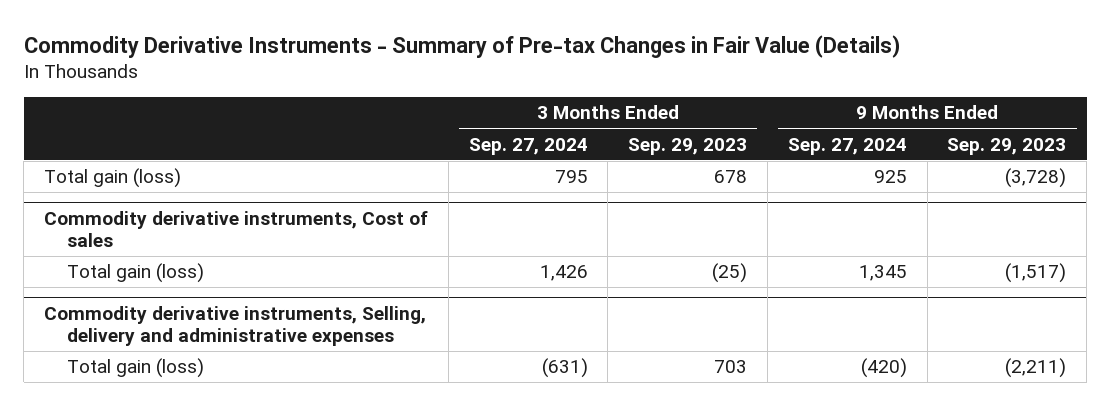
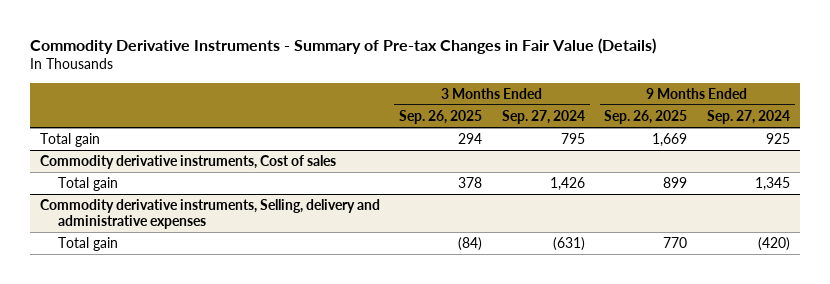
[628,137,748,155] Sep. 29, 2023 -> none
[947,137,1067,155] Sep. 29, 2023 -> none
none -> [399,110,483,125] Sep. 26, 2025
none -> [604,110,688,125] Sep. 26, 2025
[44,168,182,189] Total gain (loss) -> [39,133,100,148] Total gain
[67,263,205,284] Total gain (loss) -> [57,177,118,192] Total gain
[67,358,205,379] Total gain (loss) -> [57,237,118,252] Total gain

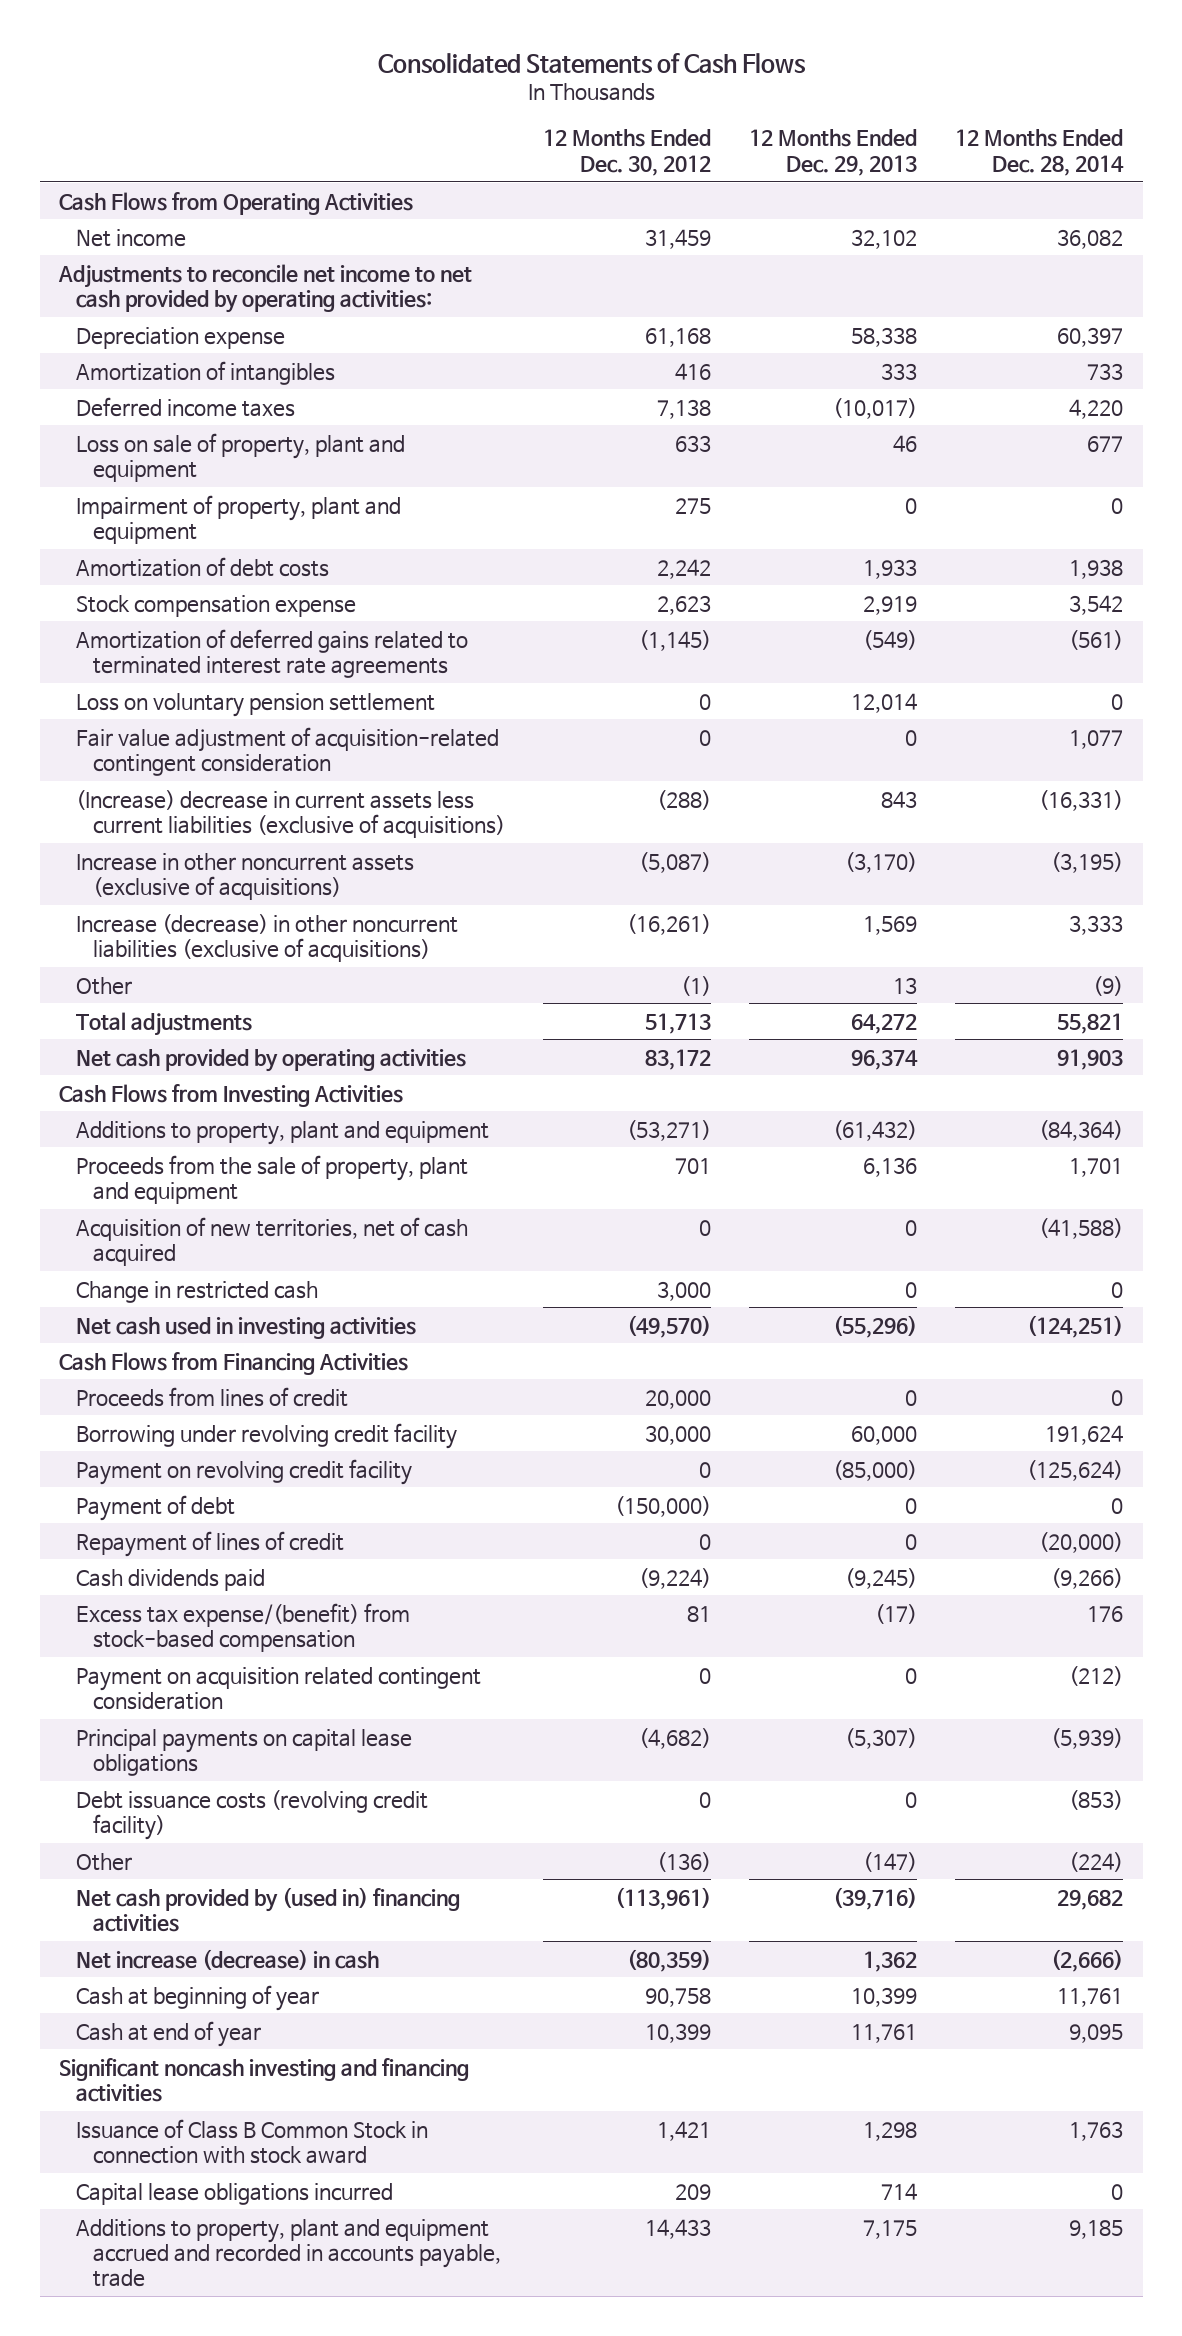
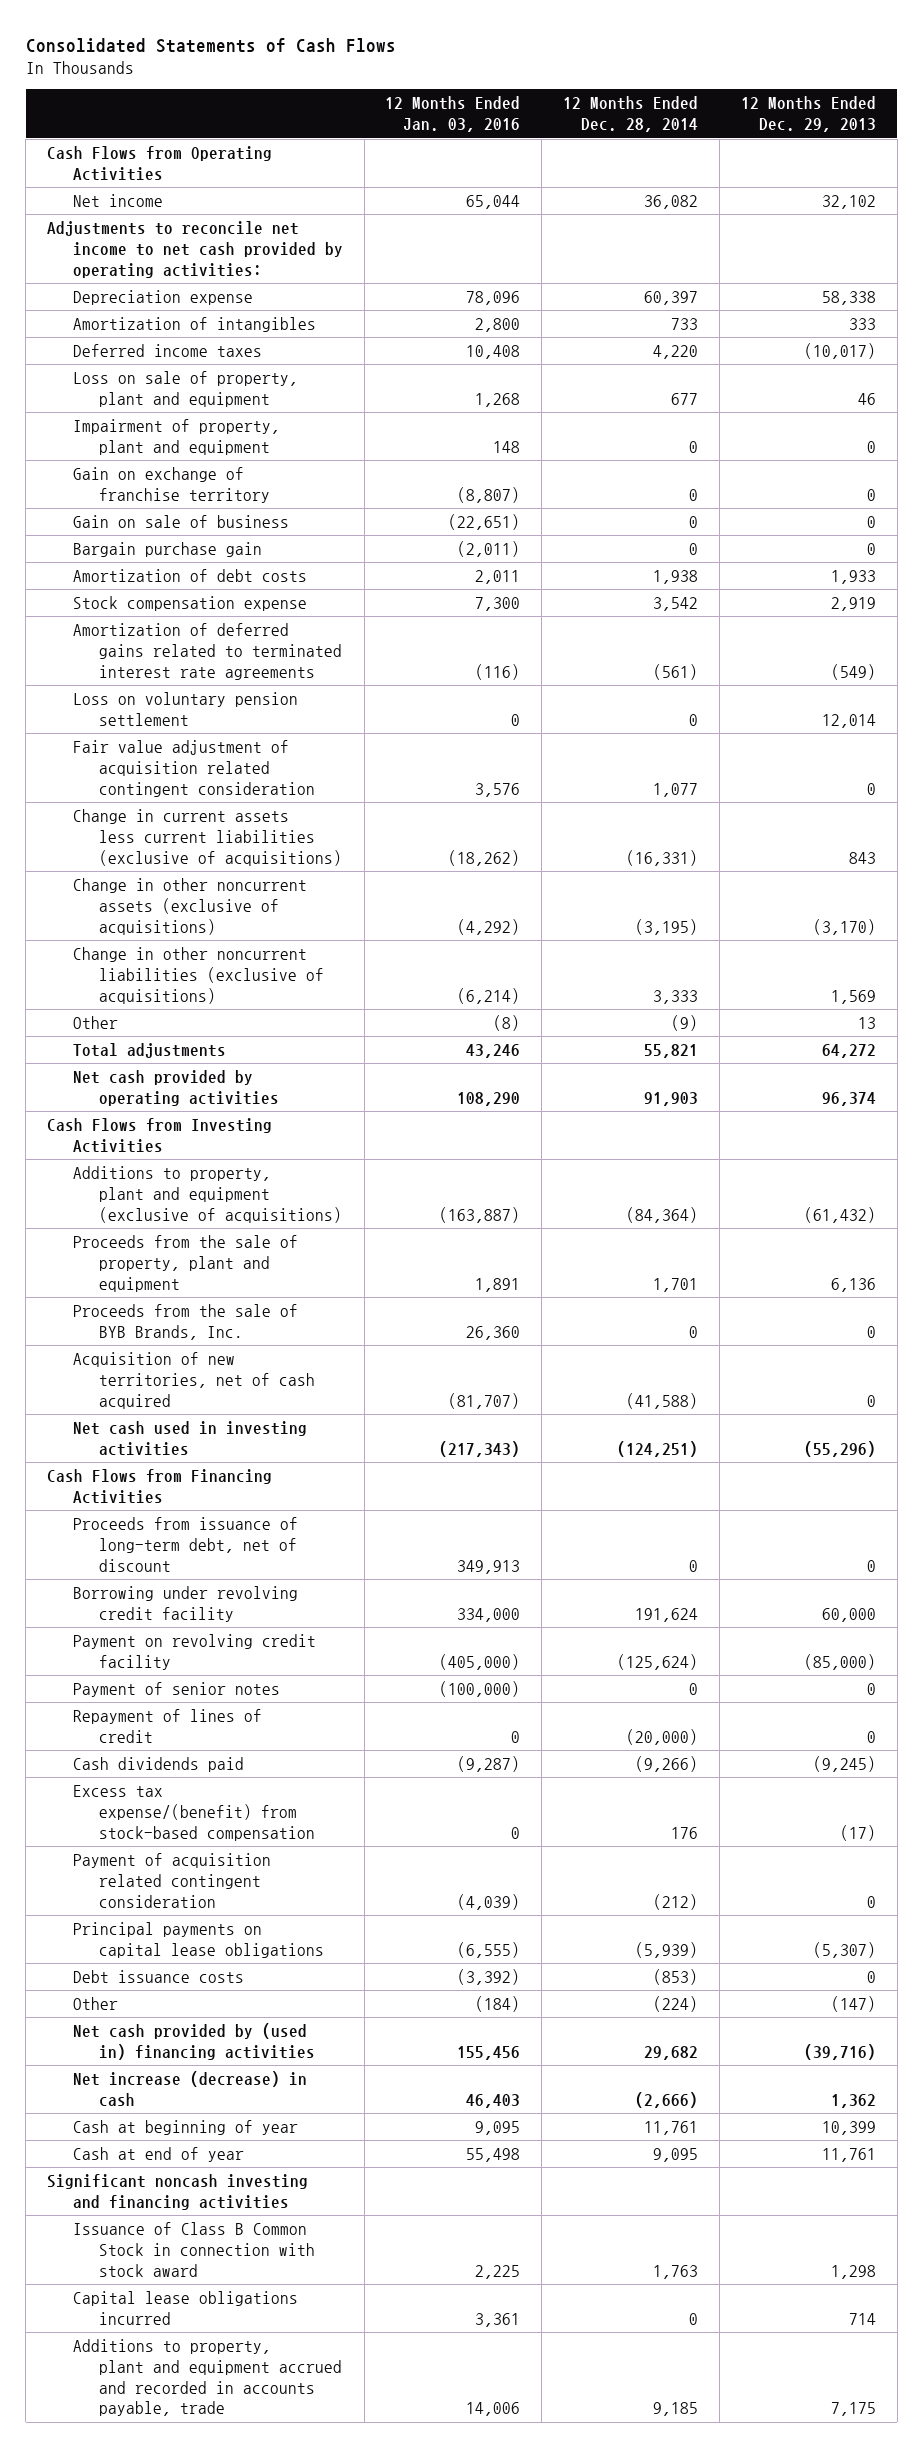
[542,129,711,176] 12 Months Ended Dec. 30, 2012 -> none
none -> [385,96,521,133] 12 Months Ended Jan. 03, 2016
none -> [72,466,270,503] Gain on exchange of franchise territory
none -> [72,514,289,528] Gain on sale of business
none -> [72,541,262,557] Bargain purchase gain
[75,726,499,776] Fair value adjustment of acquisition-related contingent consideration -> [72,739,315,797] Fair value adjustment of acquisition related contingent consideration
[75,789,505,838] (Increase) decrease in current assets less current liabilities (exclusive of acquisitions) -> [72,808,342,866] Change in current assets less current liabilities (exclusive of acquisitions)
[75,852,414,900] Increase in other noncurrent assets (exclusive of acquisitions) -> [72,877,307,935] Change in other noncurrent assets (exclusive of acquisitions)
[75,913,458,962] Increase (decrease) in other noncurrent liabilities (exclusive of acquisitions) -> [72,946,324,1004] Change in other noncurrent liabilities (exclusive of acquisitions)
[75,1120,489,1145] Additions to property, plant and equipment -> [72,1165,342,1223] Additions to property, plant and equipment (exclusive of acquisitions)
none -> [72,1303,298,1340] Proceeds from the sale of BYB Brands, Inc.
[75,1280,318,1303] Change in restricted cash -> none
[75,1386,348,1407] Proceeds from lines of credit -> none
none -> [72,1516,298,1572] Proceeds from issuance of long-term debt, net of discount
[75,1494,235,1521] Payment of debt -> [72,1681,280,1697] Payment of senior notes
[75,1666,481,1710] Payment on acquisition related contingent consideration -> [72,1852,271,1908] Payment of acquisition related contingent consideration
[75,1789,428,1840] Debt issuance costs (revolving credit facility) -> [72,1969,244,1983] Debt issuance costs

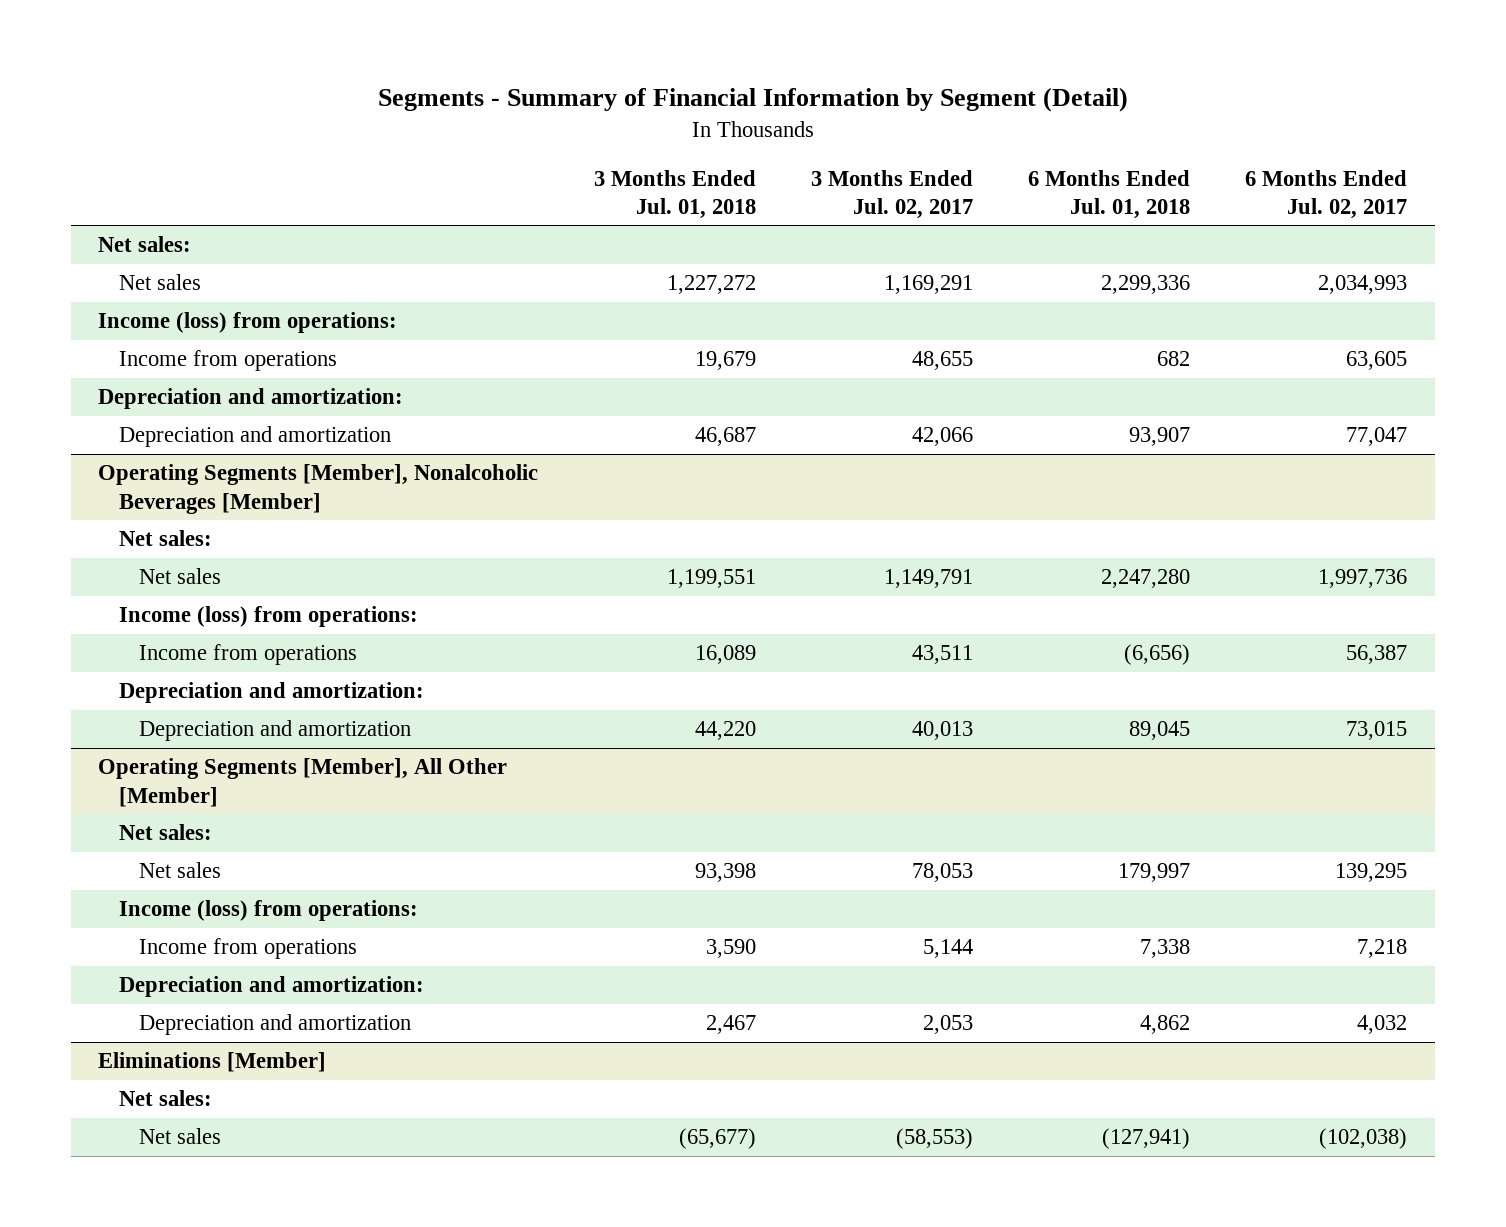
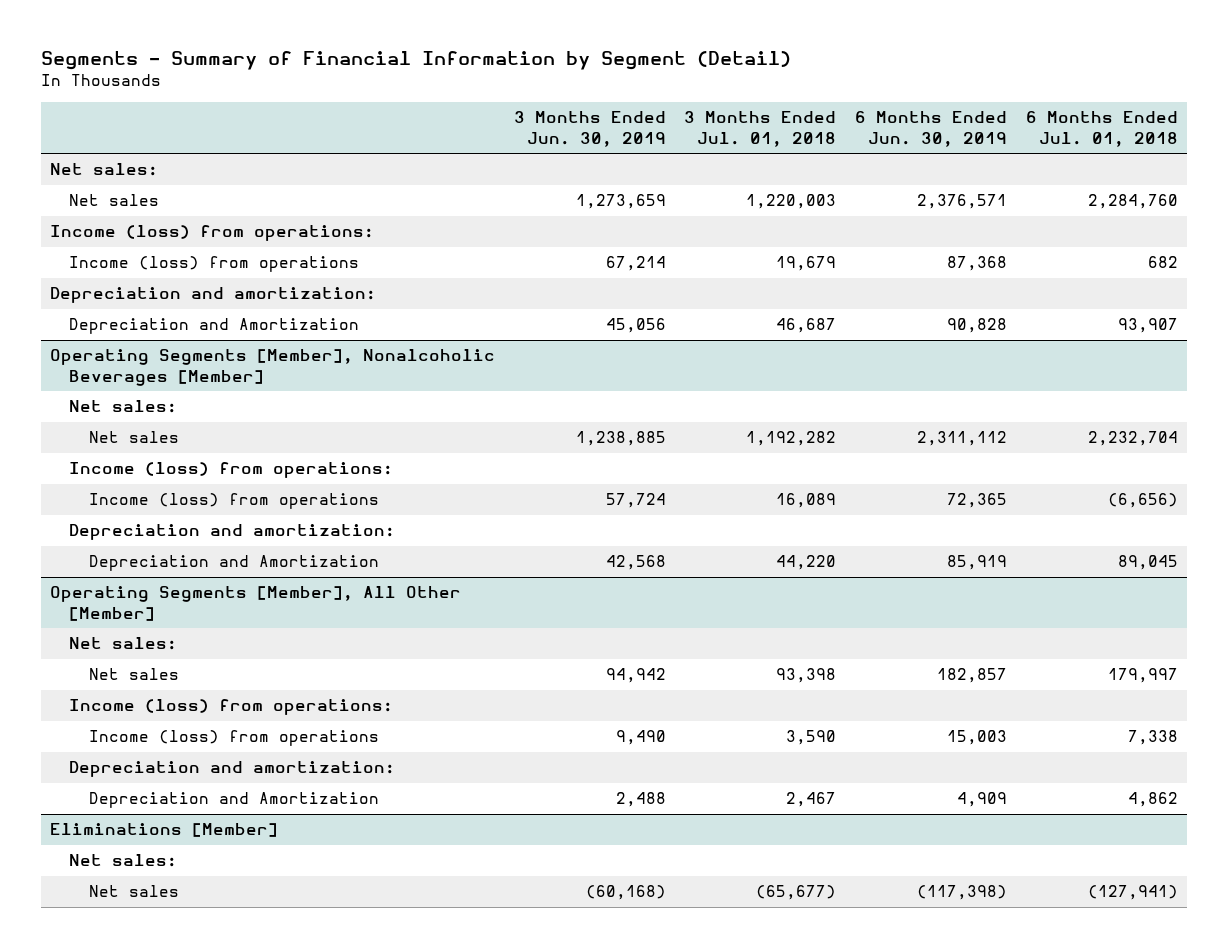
[810,169,973,219] 3 Months Ended Jul. 02, 2017 -> none
[1245,169,1408,219] 6 Months Ended Jul. 02, 2017 -> none
none -> [513,111,666,147] 3 Months Ended Jun. 30, 2019
none -> [855,111,1008,147] 6 Months Ended Jun. 30, 2019
[666,275,756,295] 1,227,272 -> [746,194,837,210] 1,220,003
[1101,275,1191,295] 2,299,336 -> [1087,194,1178,210] 2,284,760
[118,350,337,372] Income from operations -> [69,256,360,273] Income (loss) from operations
[118,426,391,448] Depreciation and amortization -> [69,318,360,335] Depreciation and Amortization
[666,569,756,589] 1,199,551 -> [746,431,837,447] 1,192,282
[1101,569,1191,589] 2,247,280 -> [1087,431,1178,447] 2,232,704
[139,644,358,666] Income from operations -> [88,493,379,510] Income (loss) from operations
[139,720,412,742] Depreciation and amortization -> [88,555,379,572] Depreciation and Amortization
[139,938,358,960] Income from operations -> [88,730,379,747] Income (loss) from operations
[139,1014,412,1036] Depreciation and amortization -> [88,792,379,809] Depreciation and Amortization

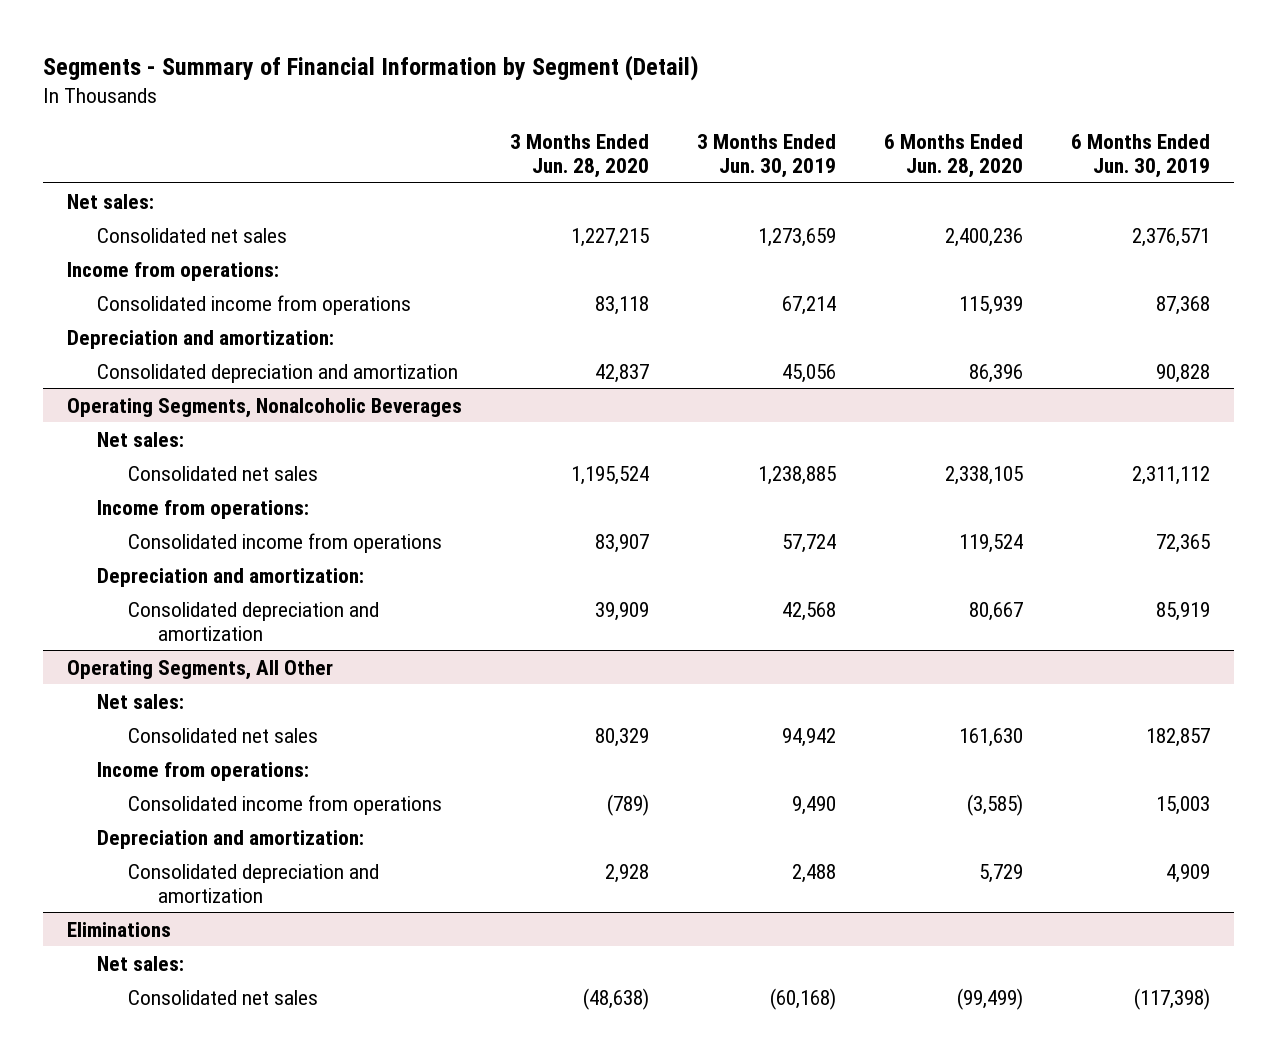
[684,111,837,147] 3 Months Ended Jul. 01, 2018 -> none
[1025,111,1178,147] 6 Months Ended Jul. 01, 2018 -> none
none -> [509,133,649,178] 3 Months Ended Jun. 28, 2020
none -> [883,133,1023,178] 6 Months Ended Jun. 28, 2020
[69,194,160,207] Net sales -> [97,227,288,243] Consolidated net sales
[50,225,375,242] Income (loss) from operations: -> [66,261,279,281] Income from operations:
[69,256,360,273] Income (loss) from operations -> [97,294,412,315] Consolidated income from operations
[69,318,360,335] Depreciation and Amortization -> [97,363,459,383] Consolidated depreciation and amortization
[50,349,496,386] Operating Segments [Member], Nonalcoholic Beverages [Member] -> [66,397,462,418] Operating Segments, Nonalcoholic Beverages
[88,431,179,444] Net sales -> [127,465,318,481] Consolidated net sales
[69,462,394,479] Income (loss) from operations: -> [97,499,310,519] Income from operations:
[88,493,379,510] Income (loss) from operations -> [127,532,442,553] Consolidated income from operations
[88,555,379,572] Depreciation and Amortization -> [127,601,379,641] Consolidated depreciation and amortization
[50,586,462,621] Operating Segments [Member], All Other [Member] -> [66,659,333,680] Operating Segments, All Other
[88,668,179,681] Net sales -> [127,727,318,743] Consolidated net sales
[69,699,394,716] Income (loss) from operations: -> [97,761,310,781] Income from operations:
[88,730,379,747] Income (loss) from operations -> [127,794,442,815] Consolidated income from operations
[88,792,379,809] Depreciation and Amortization -> [127,863,379,903] Consolidated depreciation and amortization
[50,823,279,838] Eliminations [Member] -> [66,921,171,937] Eliminations
[88,885,179,898] Net sales -> [127,989,318,1005] Consolidated net sales

